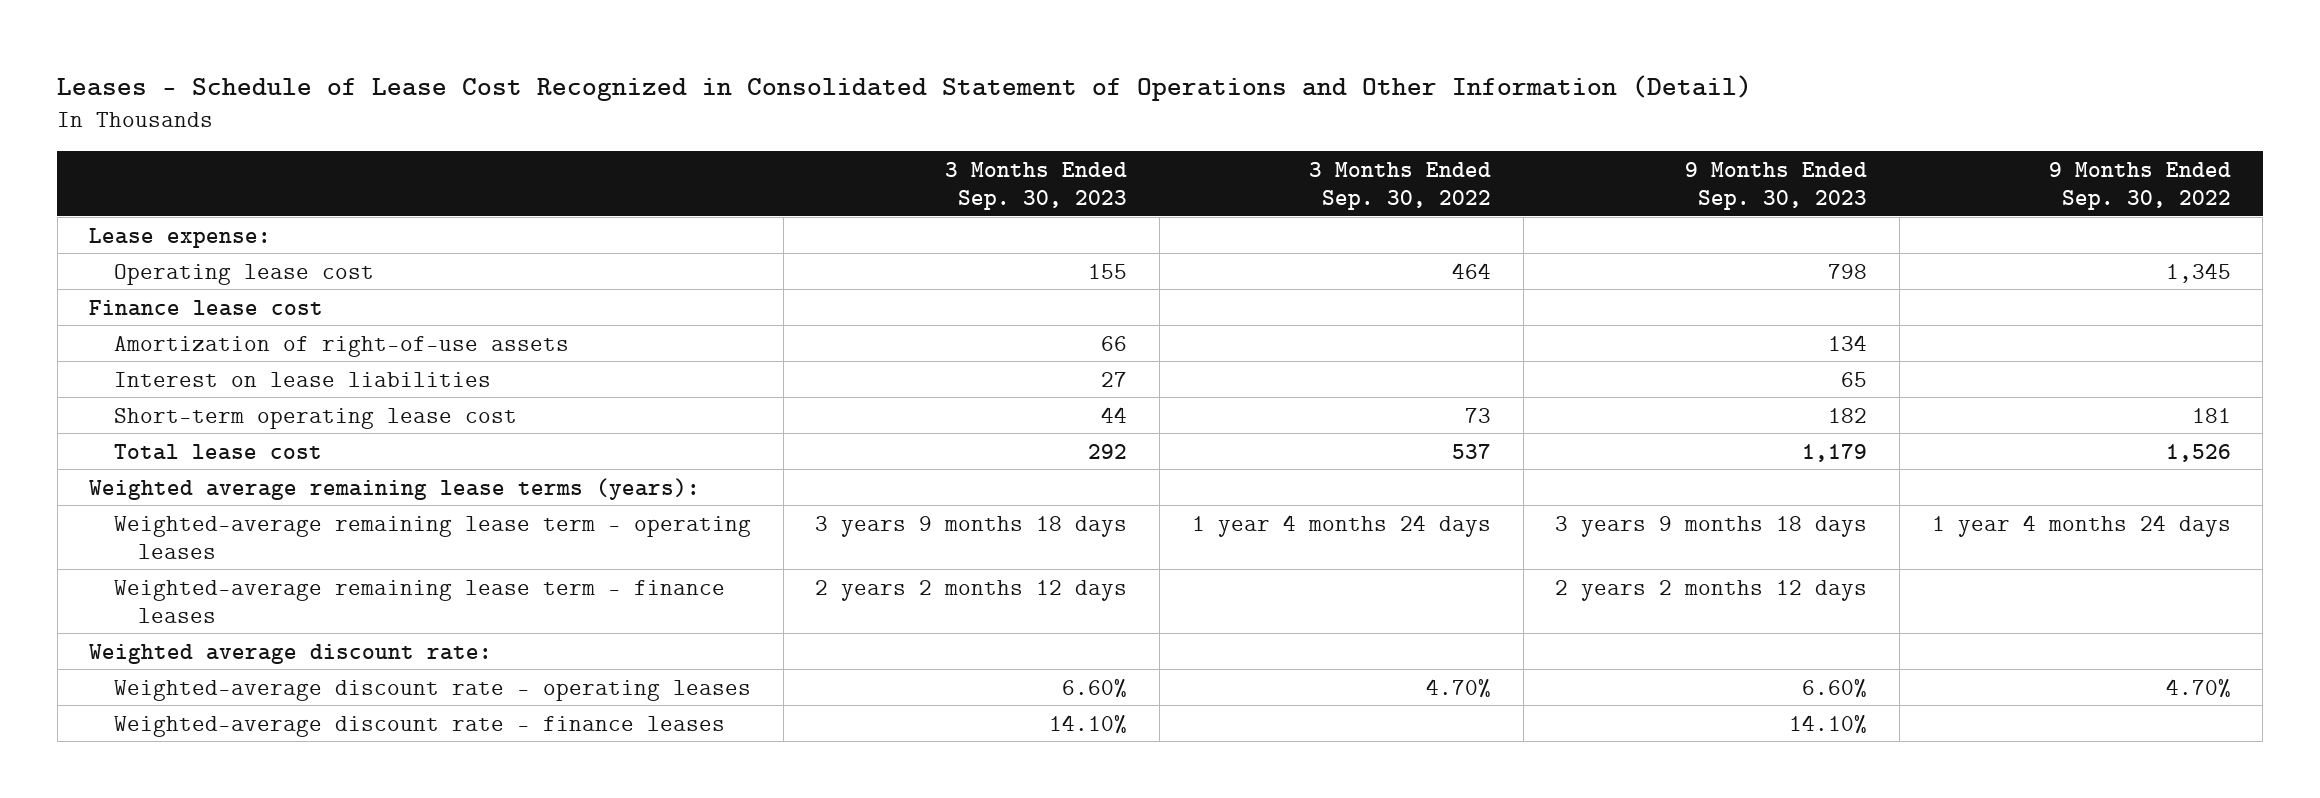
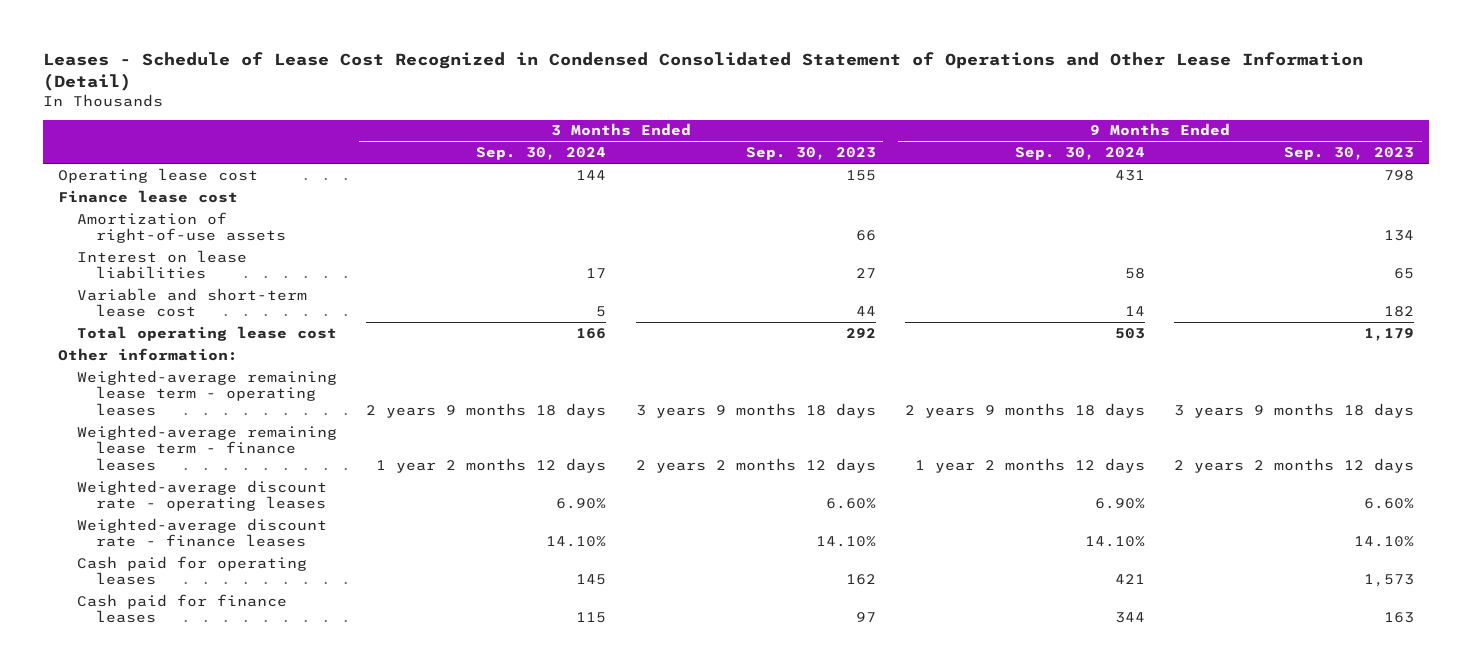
[57,74,1753,101] Leases - Schedule of Lease Cost Recognized in Consolidated Statement of Operations and Other Information (Detail) -> [43,51,1364,91] Leases - Schedule of Lease Cost Recognized in Condensed Consolidated Statement of Operations and Other Lease Information (Detail)
[1308,161,1491,210] 3 Months Ended Sep. 30, 2022 -> none
[2048,161,2231,210] 9 Months Ended Sep. 30, 2022 -> none
none -> [476,147,607,161] Sep. 30, 2024
none -> [1014,147,1145,161] Sep. 30, 2024
[89,227,272,248] Lease expense: -> none
[89,477,701,500] Weighted average remaining lease terms (years): -> none
[113,407,517,429] Short-term operating lease cost -> [76,287,307,318] Variable and short-term lease cost
[113,443,322,460] Total lease cost -> [76,325,337,341] Total operating lease cost
none -> [57,347,238,361] Other information:
[89,643,493,664] Weighted average discount rate: -> none
none -> [76,555,307,586] Cash paid for operating leases
none -> [76,593,287,624] Cash paid for finance leases

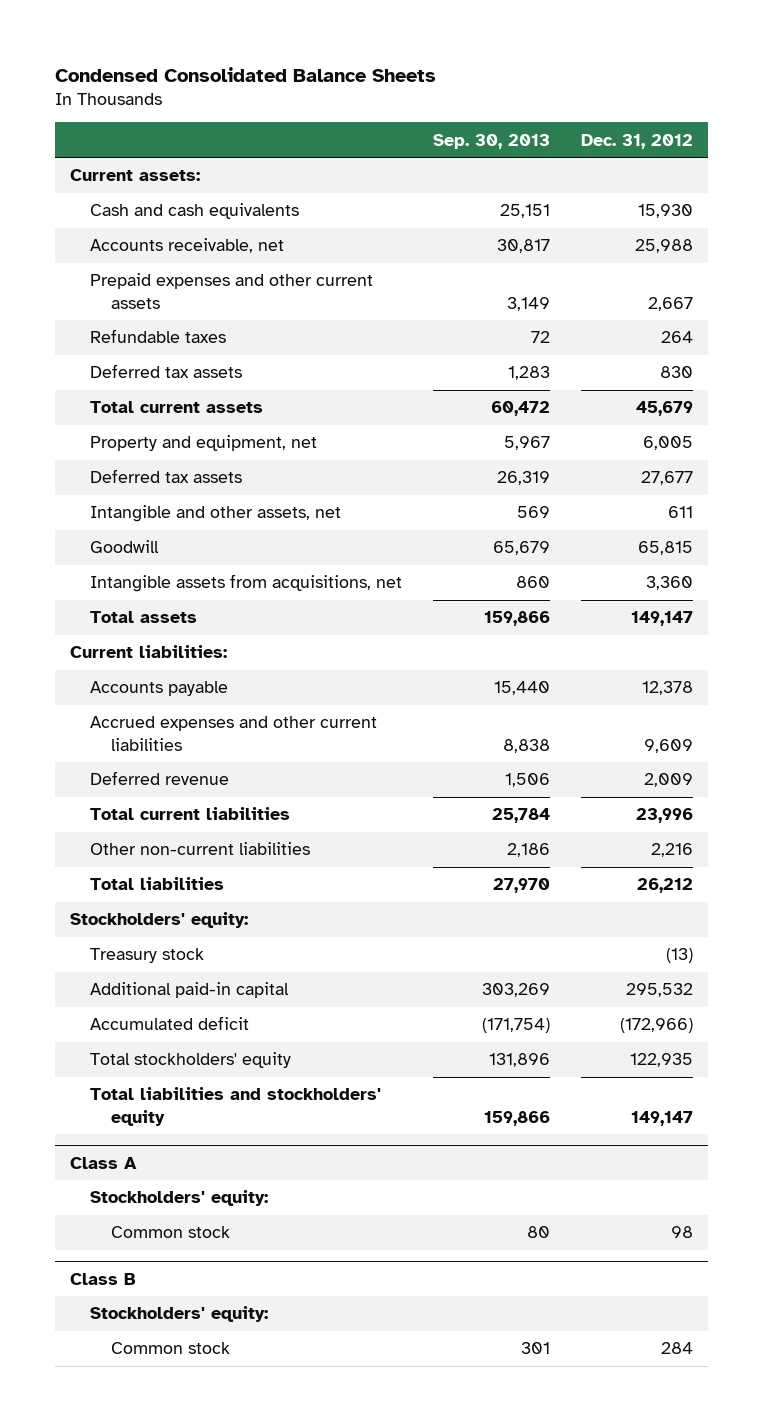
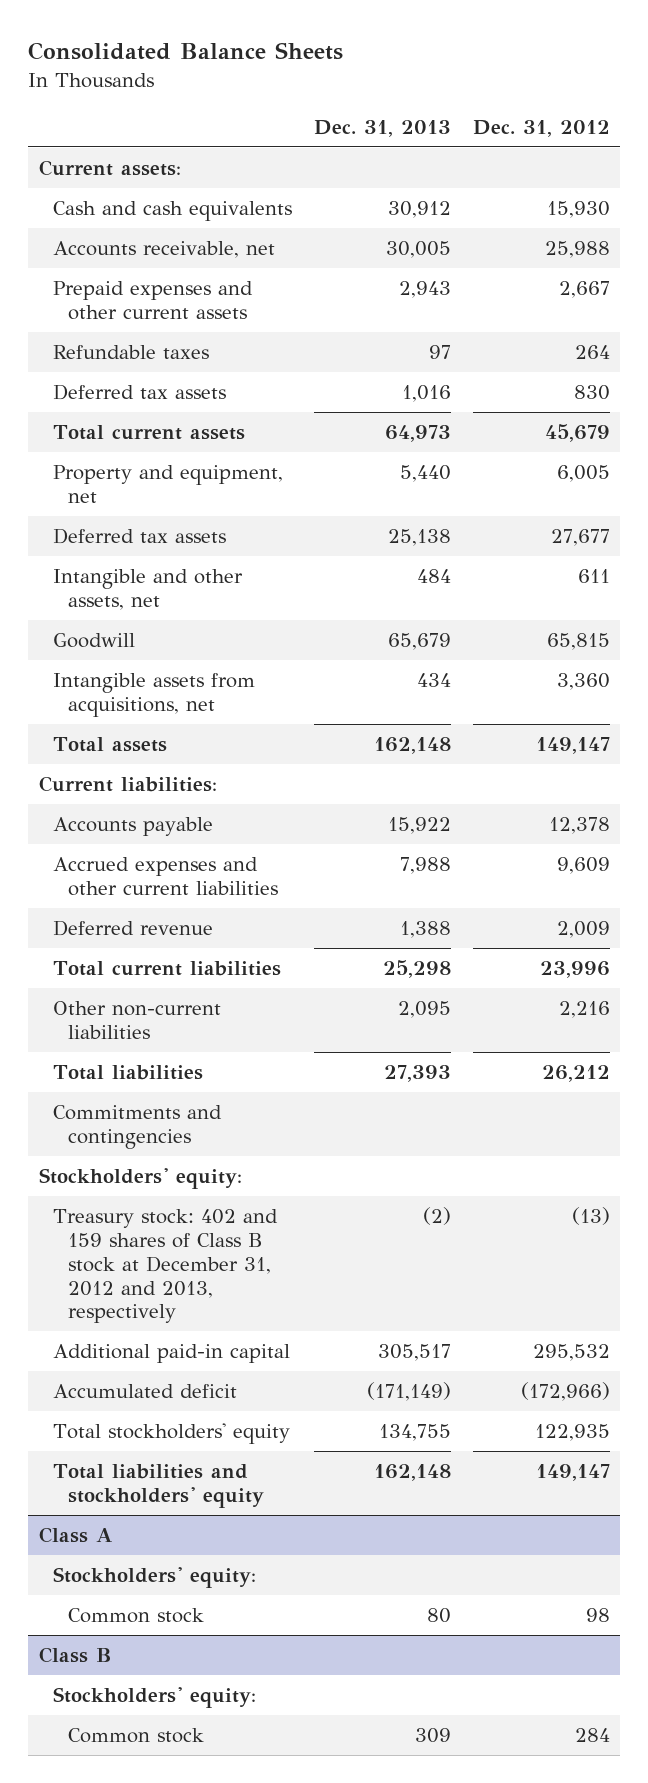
[54,66,436,82] Condensed Consolidated Balance Sheets -> [27,42,343,61] Consolidated Balance Sheets
[433,133,551,149] Sep. 30, 2013 -> none
none -> [313,120,451,138] Dec. 31, 2013
none -> [53,1104,223,1149] Commitments and contingencies
[90,948,205,964] Treasury stock -> [53,1208,279,1324] Treasury stock: 402 and 159 shares of Class B stock at December 31, 2012 and 2013, respectively

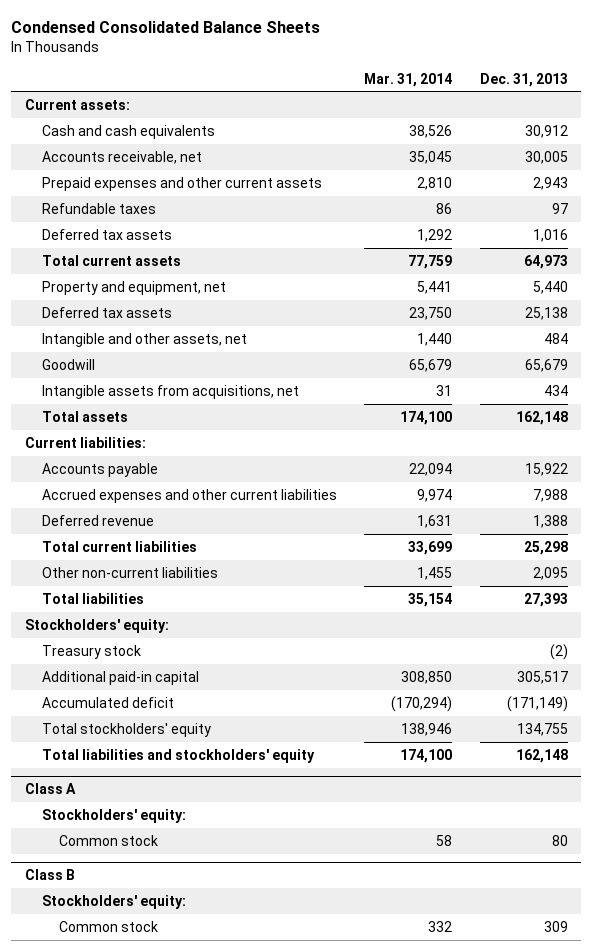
[27,42,343,61] Consolidated Balance Sheets -> [11,21,321,34] Condensed Consolidated Balance Sheets
[472,120,610,138] Dec. 31, 2012 -> none
none -> [364,72,453,87] Mar. 31, 2014
[53,1104,223,1149] Commitments and contingencies -> none
[53,1208,279,1324] Treasury stock: 402 and 159 shares of Class B stock at December 31, 2012 and 2013, respectively -> [41,644,141,659] Treasury stock

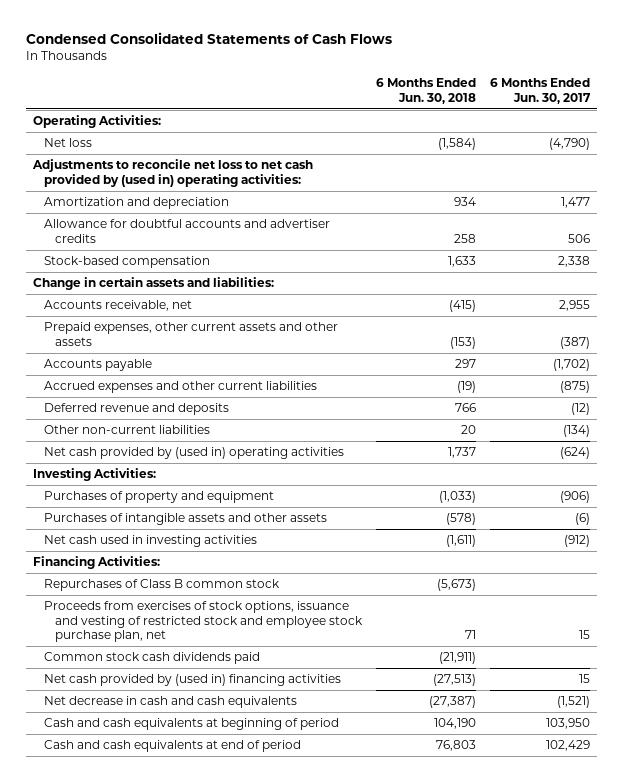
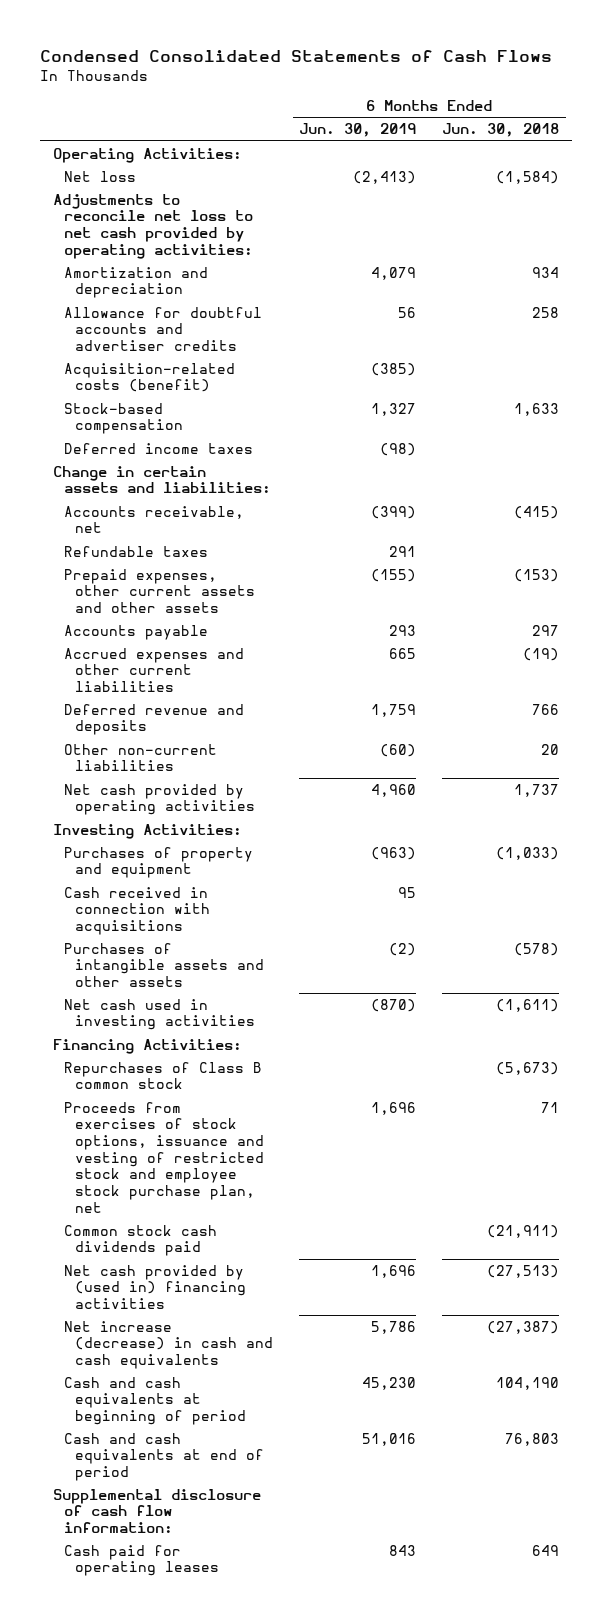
[489,78,591,104] 6 Months Ended Jun. 30, 2017 -> none
none -> [299,123,417,138] Jun. 30, 2019
[32,159,314,187] Adjustments to reconcile net loss to net cash provided by (used in) operating activities: -> [53,193,254,259] Adjustments to reconcile net loss to net cash provided by operating activities:
none -> [64,362,236,393] Acquisition-related costs (benefit)
none -> [64,442,254,454] Deferred income taxes
none -> [64,545,209,557] Refundable taxes
[43,447,344,460] Net cash provided by (used in) operating activities -> [64,783,256,816] Net cash provided by operating activities
none -> [64,886,211,936] Cash received in connection with acquisitions
[43,696,297,709] Net decrease in cash and cash equivalents -> [64,1320,274,1370] Net increase (decrease) in cash and cash equivalents
none -> [53,1488,262,1534] Supplemental disclosure of cash flow information:
none -> [64,1544,220,1577] Cash paid for operating leases

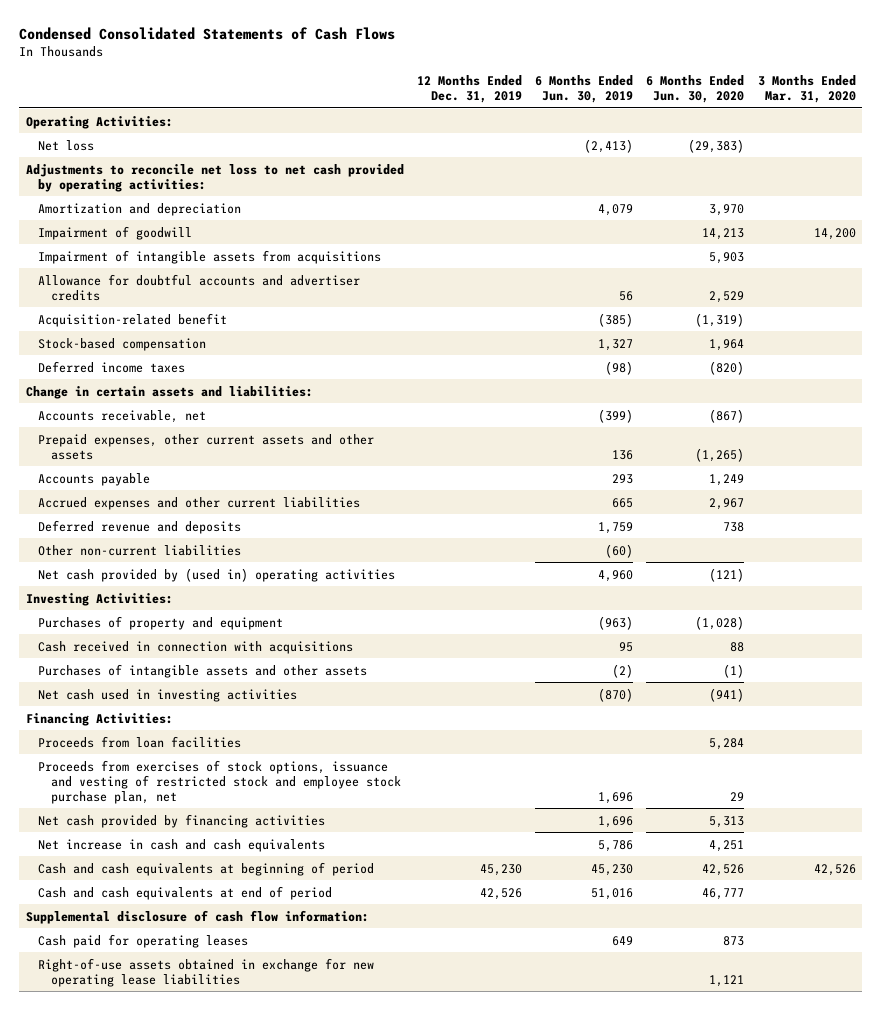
[442,123,560,138] Jun. 30, 2018 -> none
none -> [417,74,523,103] 12 Months Ended Dec. 31, 2019
none -> [646,74,745,103] 6 Months Ended Jun. 30, 2020
none -> [757,74,856,103] 3 Months Ended Mar. 31, 2020
none -> [38,225,193,240] Impairment of goodwill
none -> [38,249,382,264] Impairment of intangible assets from acquisitions
[64,362,236,393] Acquisition-related costs (benefit) -> [38,312,228,327] Acquisition-related benefit
[64,545,209,557] Refundable taxes -> none
[371,568,417,582] (155) -> [612,449,634,460] 136
[64,783,256,816] Net cash provided by operating activities -> [38,567,396,582] Net cash provided by (used in) operating activities
[64,1061,263,1090] Repurchases of Class B common stock -> none
none -> [38,735,242,748] Proceeds from loan facilities
[64,1224,218,1257] Common stock cash dividends paid -> none
[64,1264,247,1310] Net cash provided by (used in) financing activities -> [38,813,326,828] Net cash provided by financing activities
[64,1320,274,1370] Net increase (decrease) in cash and cash equivalents -> [38,838,326,852] Net increase in cash and cash equivalents
[389,1544,417,1556] 843 -> [612,935,634,946] 649
none -> [38,957,375,987] Right-of-use assets obtained in exchange for new operating lease liabilities

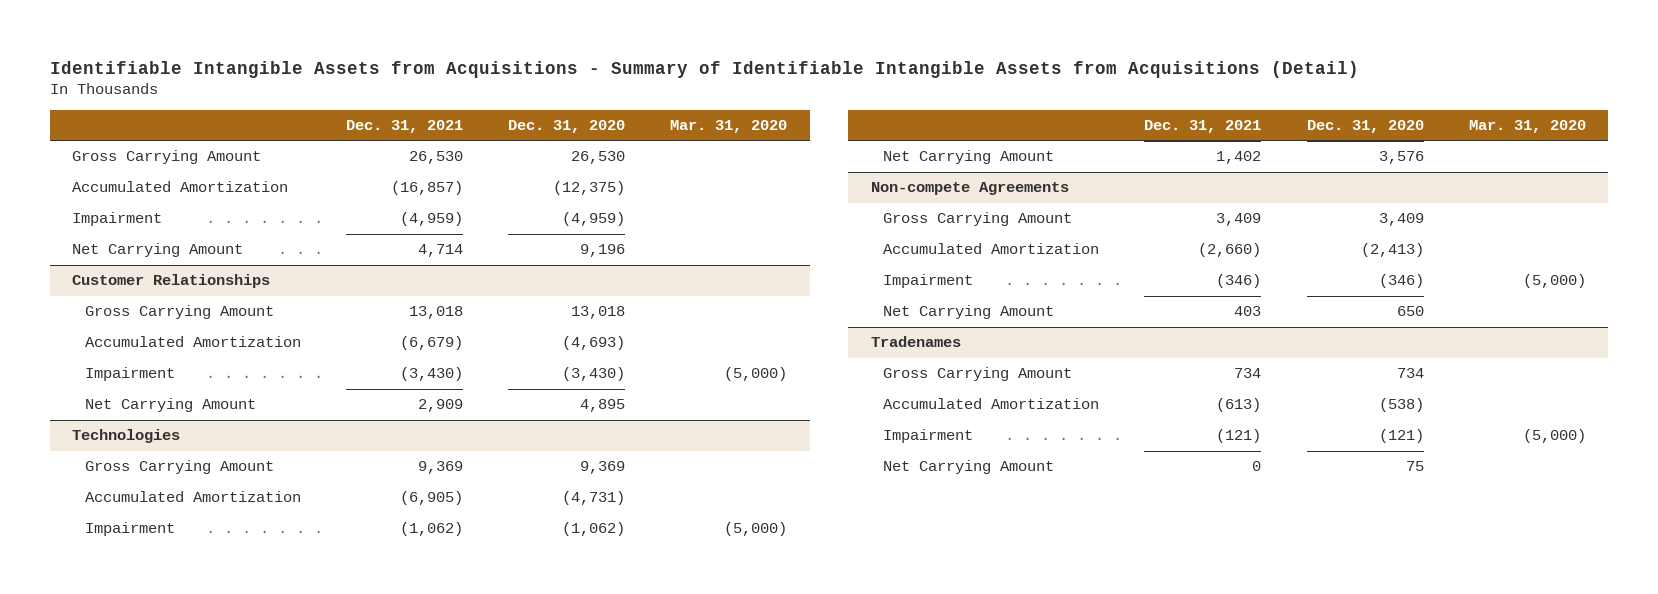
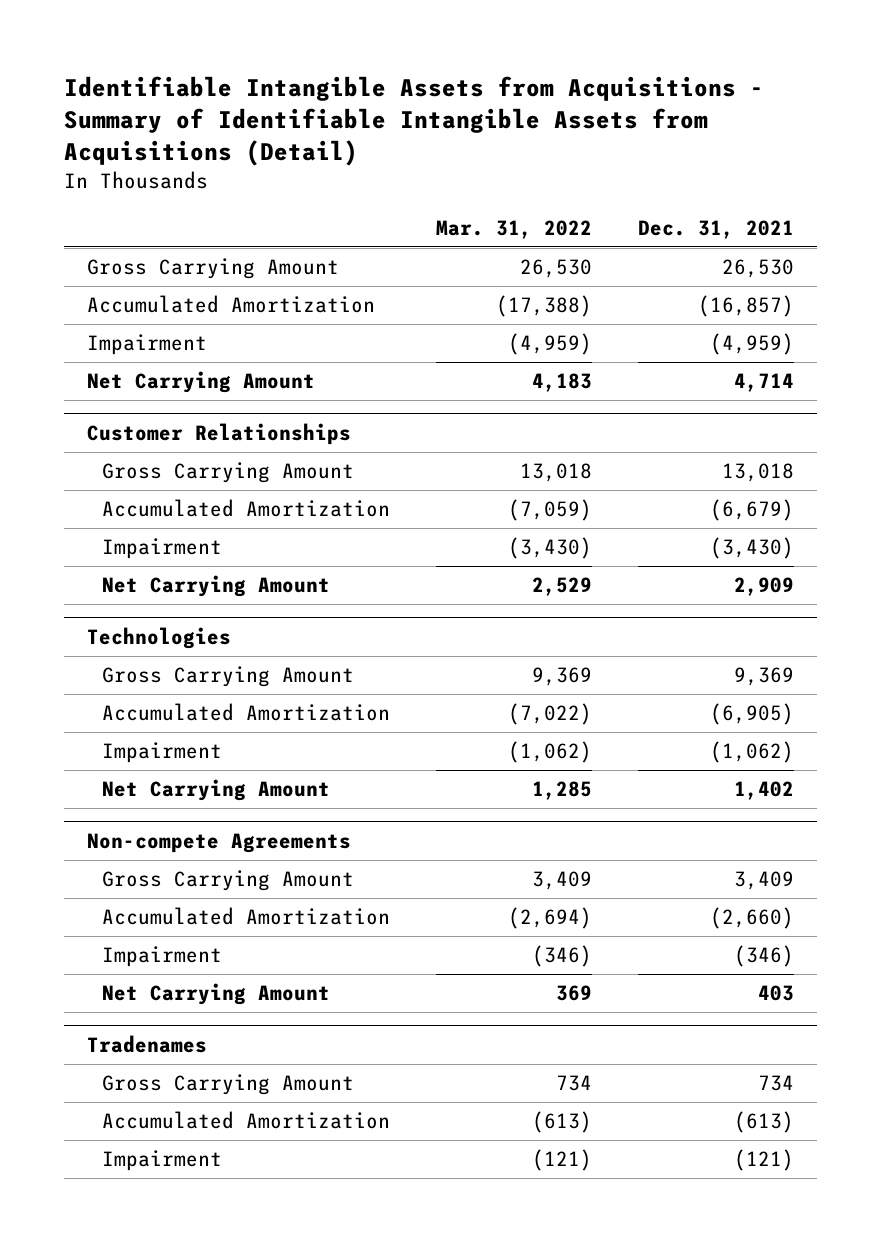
[508,120,626,134] Dec. 31, 2020 -> none
[670,120,788,134] Mar. 31, 2020 -> none
none -> [435,219,592,239] Mar. 31, 2022
[883,460,1055,475] Net Carrying Amount -> none

